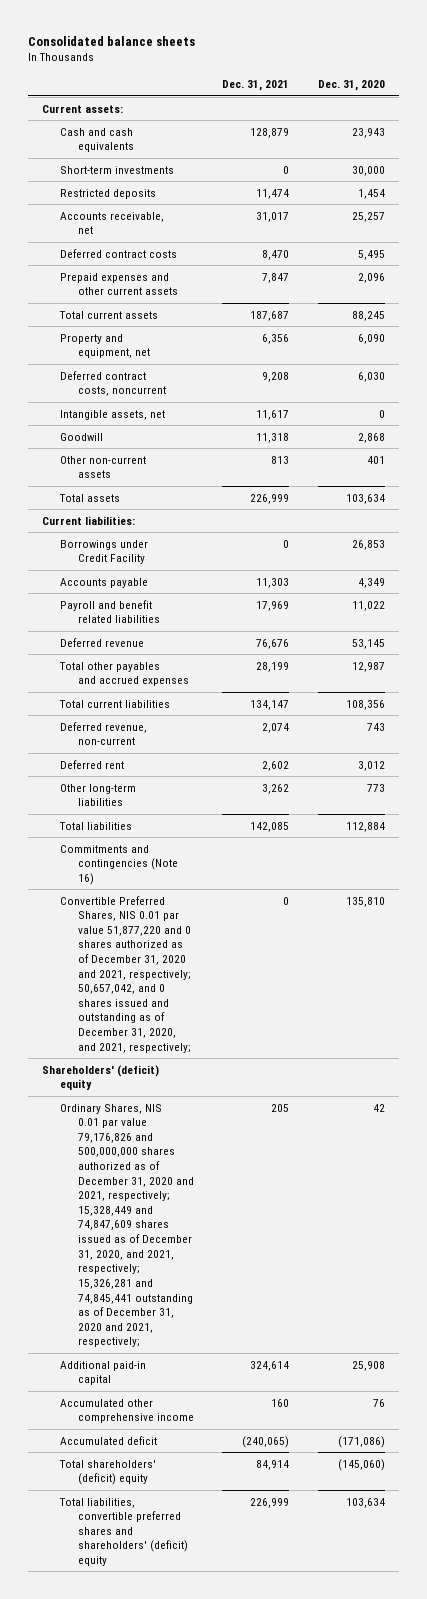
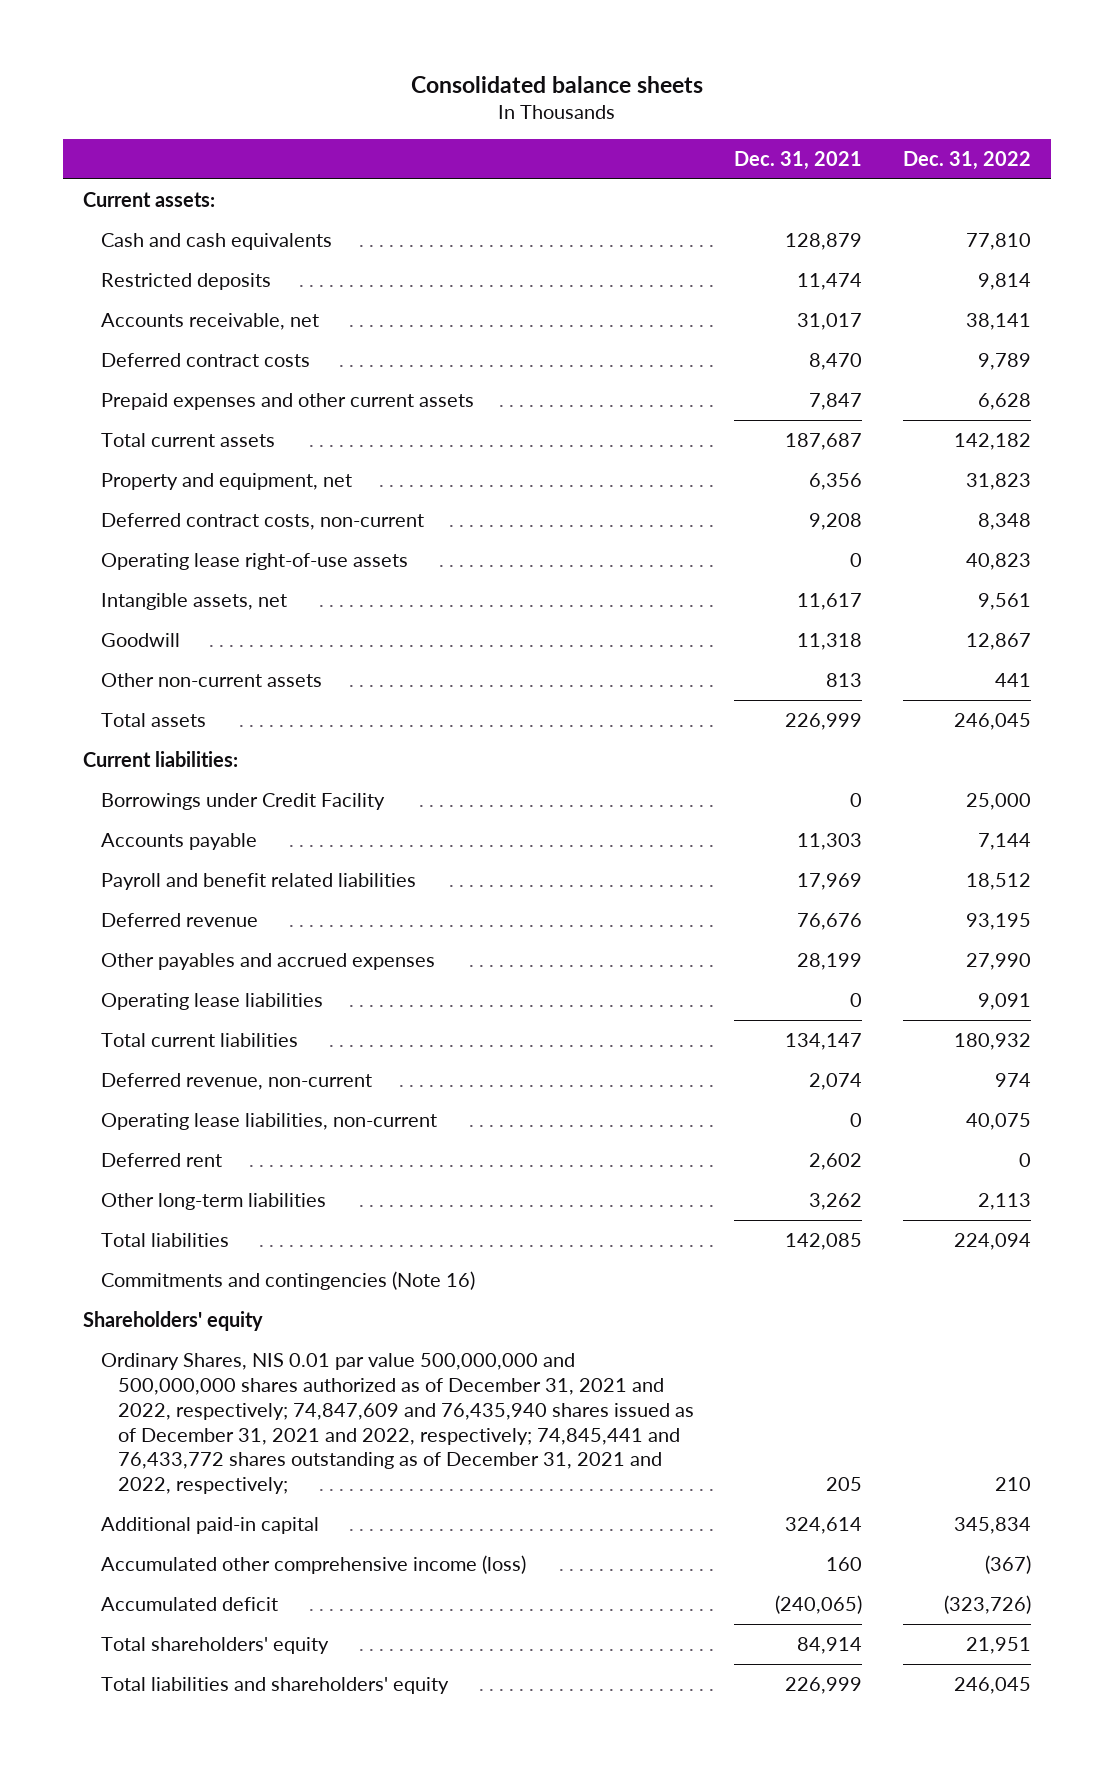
[317,80,385,92] Dec. 31, 2020 -> none
none -> [902,150,1031,170] Dec. 31, 2022
[59,165,174,174] Short-term investments -> none
[59,370,166,397] Deferred contract costs, noncurrent -> [100,513,424,531] Deferred contract costs, non-current
none -> [100,553,408,571] Operating lease right-of-use assets
[58,661,189,687] Total other payables and accrued expenses -> [100,953,435,971] Other payables and accrued expenses
none -> [100,993,323,1011] Operating lease liabilities
none -> [100,1113,437,1131] Operating lease liabilities, non-current
[59,895,191,1053] Convertible Preferred Shares, NIS 0.01 par value 51,877,220 and 0 shares authorized as of December 31, 2020 and 2021, respectively; 50,657,042, and 0 shares issued and outstanding as of December 31, 2020, and 2021, respectively; -> none
[42,1064,160,1091] Shareholders' (deficit) equity -> [82,1311,263,1332] Shareholders' equity
[59,1103,194,1348] Ordinary Shares, NIS 0.01 par value 79,176,826 and 500,000,000 shares authorized as of December 31, 2020 and 2021, respectively; 15,328,449 and 74,847,609 shares issued as of December 31, 2020, and 2021, respectively; 15,326,281 and 74,845,441 outstanding as of December 31, 2020 and 2021, respectively; -> [100,1353,695,1495] Ordinary Shares, NIS 0.01 par value 500,000,000 and 500,000,000 shares authorized as of December 31, 2021 and 2022, respectively; 74,847,609 and 76,435,940 shares issued as of December 31, 2021 and 2022, respectively; 74,845,441 and 76,433,772 shares outstanding as of December 31, 2021 and 2022, respectively;
[59,1398,194,1424] Accumulated other comprehensive income -> [100,1555,526,1575] Accumulated other comprehensive income (loss)
[58,1459,156,1486] Total shareholders' (deficit) equity -> [100,1637,329,1655] Total shareholders' equity
[58,1497,188,1566] Total liabilities, convertible preferred shares and shareholders' (deficit) equity -> [100,1677,449,1695] Total liabilities and shareholders' equity

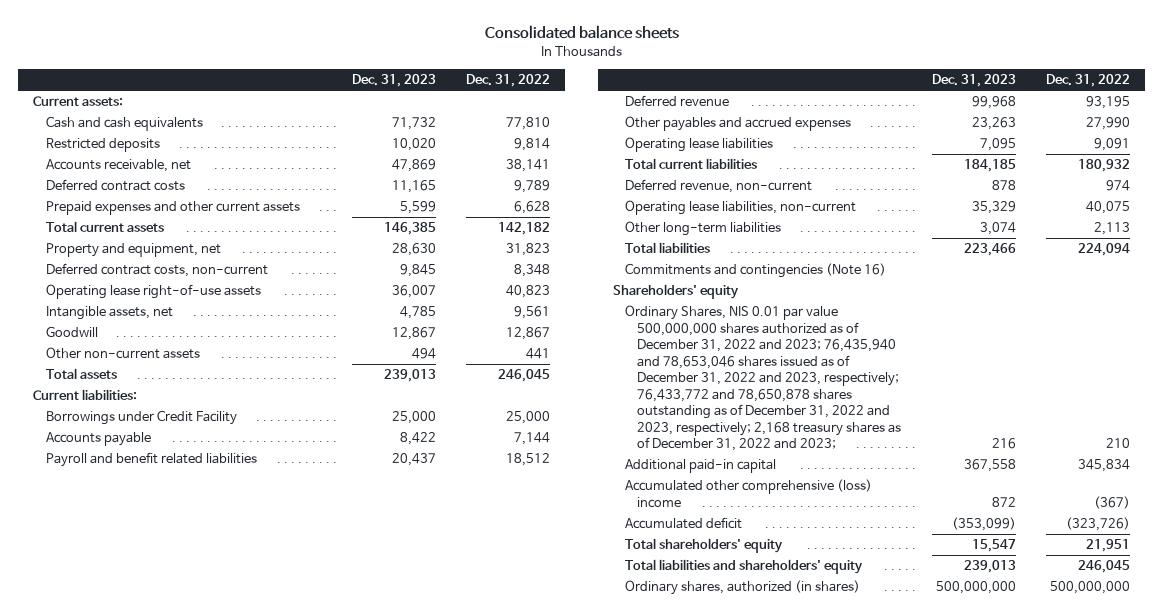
[734,150,863,170] Dec. 31, 2021 -> none
none -> [352,74,437,88] Dec. 31, 2023
[100,1153,222,1168] Deferred rent -> none
[100,1353,695,1495] Ordinary Shares, NIS 0.01 par value 500,000,000 and 500,000,000 shares authorized as of December 31, 2021 and 2022, respectively; 74,847,609 and 76,435,940 shares issued as of December 31, 2021 and 2022, respectively; 74,845,441 and 76,433,772 shares outstanding as of December 31, 2021 and 2022, respectively; -> [625,305,902,452] Ordinary Shares, NIS 0.01 par value 500,000,000 shares authorized as of December 31, 2022 and 2023; 76,435,940 and 78,653,046 shares issued as of December 31, 2022 and 2023, respectively; 76,433,772 and 78,650,878 shares outstanding as of December 31, 2022 and 2023, respectively; 2,168 treasury shares as of December 31, 2022 and 2023;
[100,1555,526,1575] Accumulated other comprehensive income (loss) -> [625,479,873,508] Accumulated other comprehensive (loss) income
none -> [625,580,861,596] Ordinary shares, authorized (in shares)

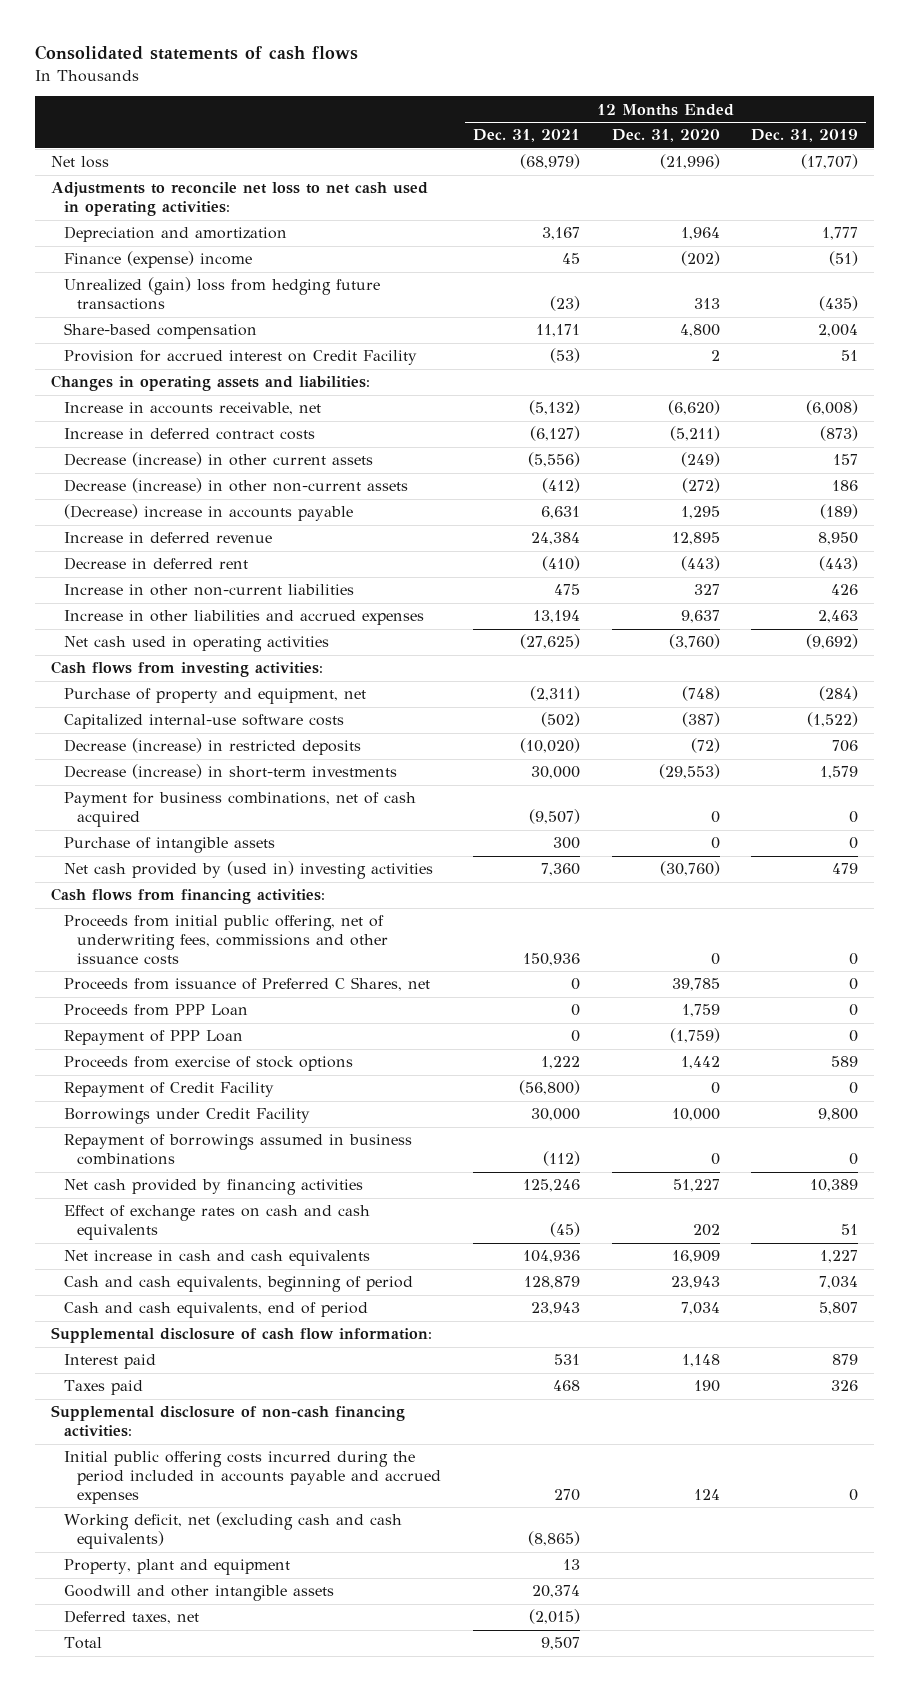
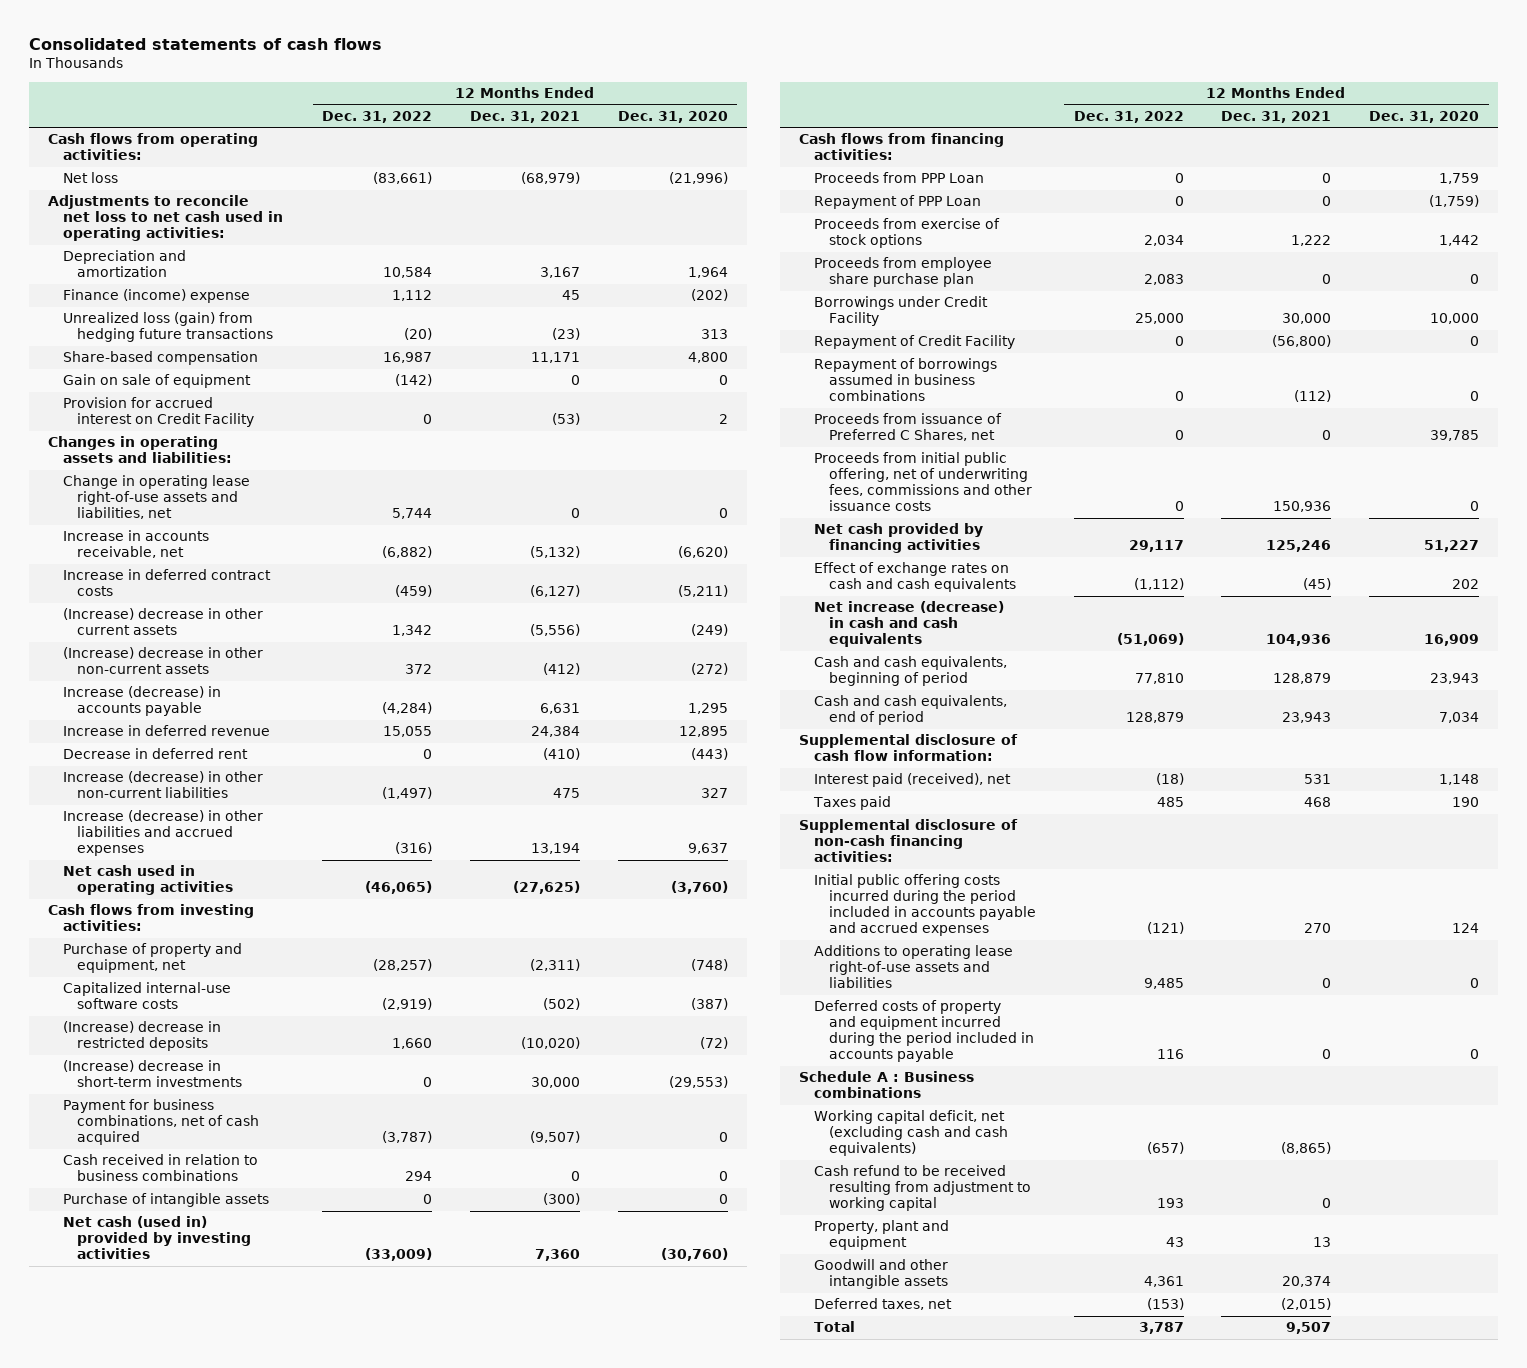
[751,129,859,143] Dec. 31, 2019 -> none
none -> [322,110,433,123] Dec. 31, 2022
none -> [47,133,258,161] Cash flows from operating activities:
[63,251,252,269] Finance (expense) income -> [62,289,250,304] Finance (income) expense
[63,277,380,311] Unrealized (gain) loss from hedging future transactions -> [62,312,274,343] Unrealized loss (gain) from hedging future transactions
none -> [62,374,251,389] Gain on sale of equipment
none -> [62,475,250,520] Change in operating lease right-of-use assets and liabilities, net
[63,452,373,468] Decrease (increase) in other current assets -> [62,608,263,636] (Increase) decrease in other current assets
[63,478,408,494] Decrease (increase) in other non-current assets -> [62,647,263,675] (Increase) decrease in other non-current assets
[63,504,353,522] (Decrease) increase in accounts payable -> [62,686,221,717] Increase (decrease) in accounts payable
[63,584,354,597] Increase in other non-current liabilities -> [62,771,263,799] Increase (decrease) in other non-current liabilities
[63,610,424,626] Increase in other liabilities and accrued expenses -> [62,810,263,857] Increase (decrease) in other liabilities and accrued expenses
[63,738,361,756] Decrease (increase) in restricted deposits -> [62,1021,221,1052] (Increase) decrease in restricted deposits
[63,764,397,780] Decrease (increase) in short-term investments -> [62,1060,243,1088] (Increase) decrease in short-term investments
none -> [62,1154,258,1182] Cash received in relation to business combinations
[552,837,580,850] 300 -> [542,1193,580,1206] (300)
[63,861,433,880] Net cash provided by (used in) investing activities -> [62,1216,252,1260] Net cash (used in) provided by investing activities
none -> [814,257,993,288] Proceeds from employee share purchase plan
[63,1082,274,1098] Repayment of Credit Facility -> [814,335,1016,350] Repayment of Credit Facility
[63,977,430,992] Proceeds from issuance of Preferred C Shares, net -> [814,413,1003,442] Proceeds from issuance of Preferred C Shares, net
[63,915,388,965] Proceeds from initial public offering, net of underwriting fees, commissions and other issuance costs -> [814,452,1032,512] Proceeds from initial public offering, net of underwriting fees, commissions and other issuance costs
[63,1250,370,1267] Net increase in cash and cash equivalents -> [814,601,1005,648] Net increase (decrease) in cash and cash equivalents
[63,1354,156,1370] Interest paid -> [814,773,1012,788] Interest paid (received), net
none -> [814,945,1014,989] Additions to operating lease right-of-use assets and liabilities
none -> [814,1000,1034,1063] Deferred costs of property and equipment incurred during the period included in accounts payable
none -> [799,1071,975,1099] Schedule A : Business combinations
[63,1512,402,1550] Working deficit, net (excluding cash and cash equivalents) -> [814,1110,1008,1157] Working capital deficit, net (excluding cash and cash equivalents)
none -> [814,1165,1031,1212] Cash refund to be received resulting from adjustment to working capital

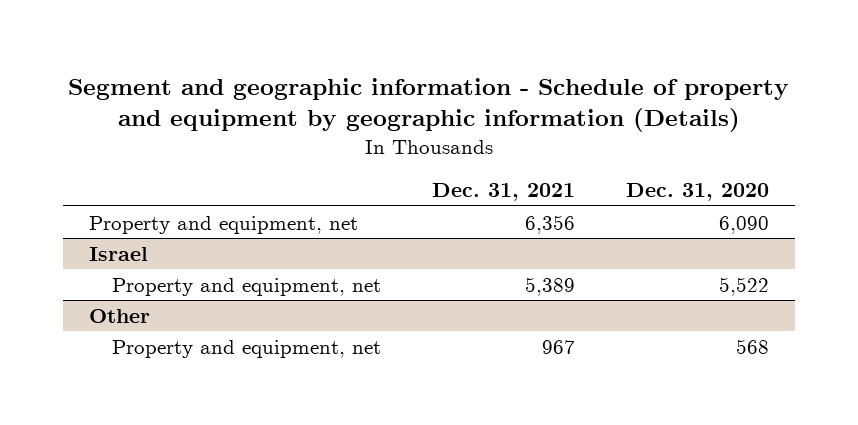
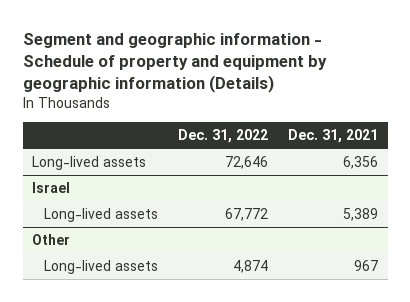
[626,183,770,202] Dec. 31, 2020 -> none
none -> [177,129,268,144] Dec. 31, 2022
[88,215,358,234] Property and equipment, net -> [32,156,147,171] Long-lived assets
[111,277,381,296] Property and equipment, net -> [43,208,158,223] Long-lived assets
[111,339,381,358] Property and equipment, net -> [43,260,158,275] Long-lived assets

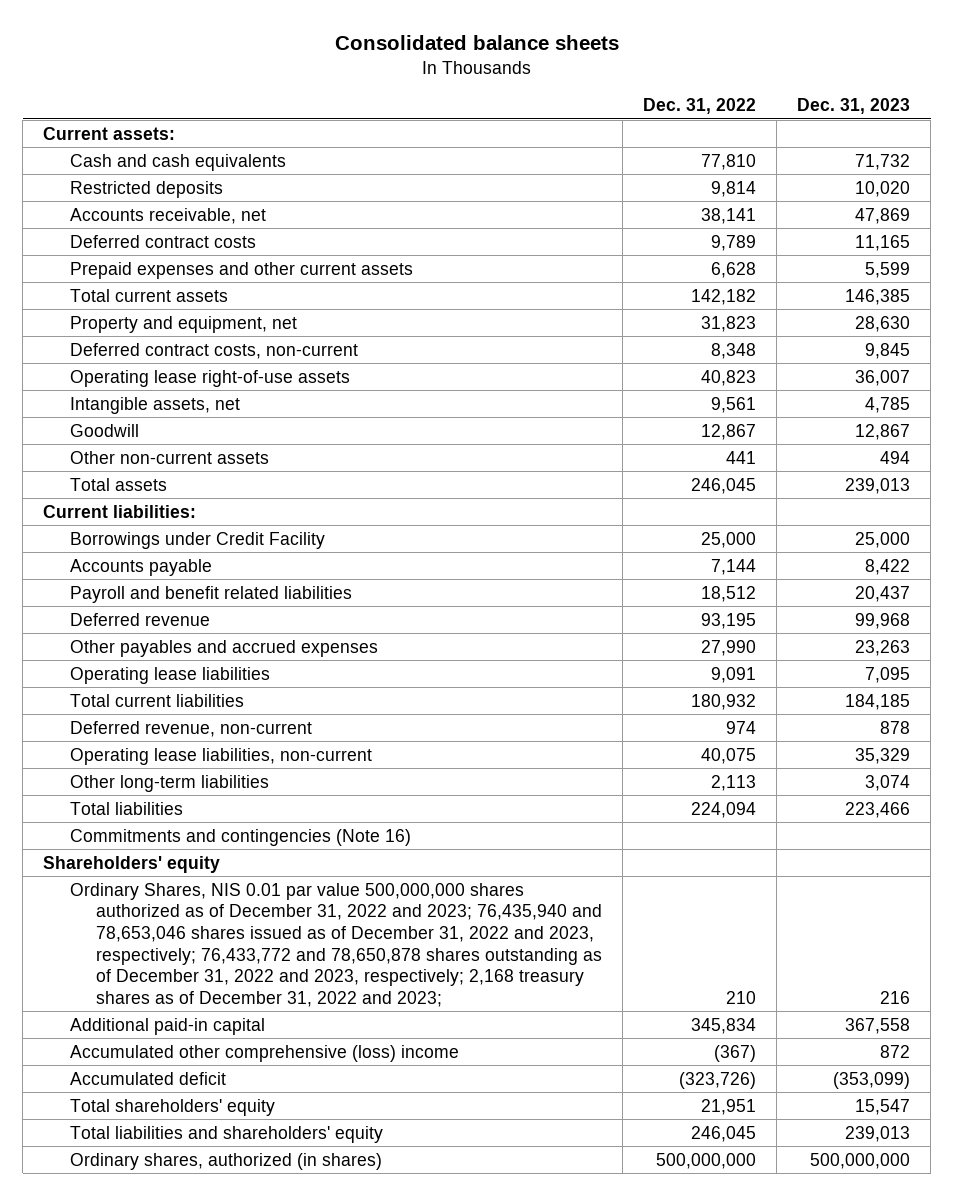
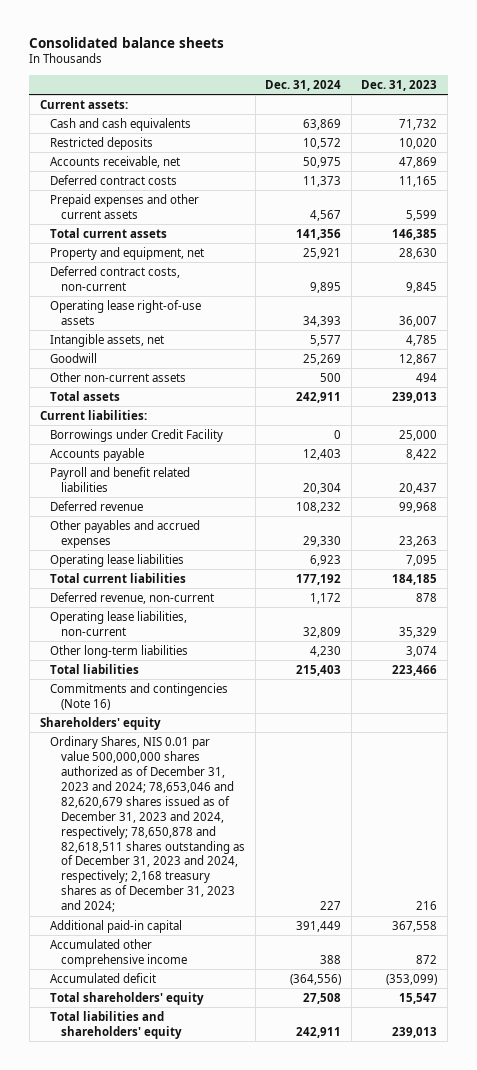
[642,98,756,115] Dec. 31, 2022 -> none
none -> [265,79,342,91] Dec. 31, 2024
[69,882,602,1007] Ordinary Shares, NIS 0.01 par value 500,000,000 shares authorized as of December 31, 2022 and 2023; 76,435,940 and 78,653,046 shares issued as of December 31, 2022 and 2023, respectively; 76,433,772 and 78,650,878 shares outstanding as of December 31, 2022 and 2023, respectively; 2,168 treasury shares as of December 31, 2022 and 2023; -> [50,735,245,913] Ordinary Shares, NIS 0.01 par value 500,000,000 shares authorized as of December 31, 2023 and 2024; 78,653,046 and 82,620,679 shares issued as of December 31, 2023 and 2024, respectively; 78,650,878 and 82,618,511 shares outstanding as of December 31, 2023 and 2024, respectively; 2,168 treasury shares as of December 31, 2023 and 2024;
[69,1044,459,1062] Accumulated other comprehensive (loss) income -> [50,938,187,967] Accumulated other comprehensive income
[69,1152,382,1170] Ordinary shares, authorized (in shares) -> none

